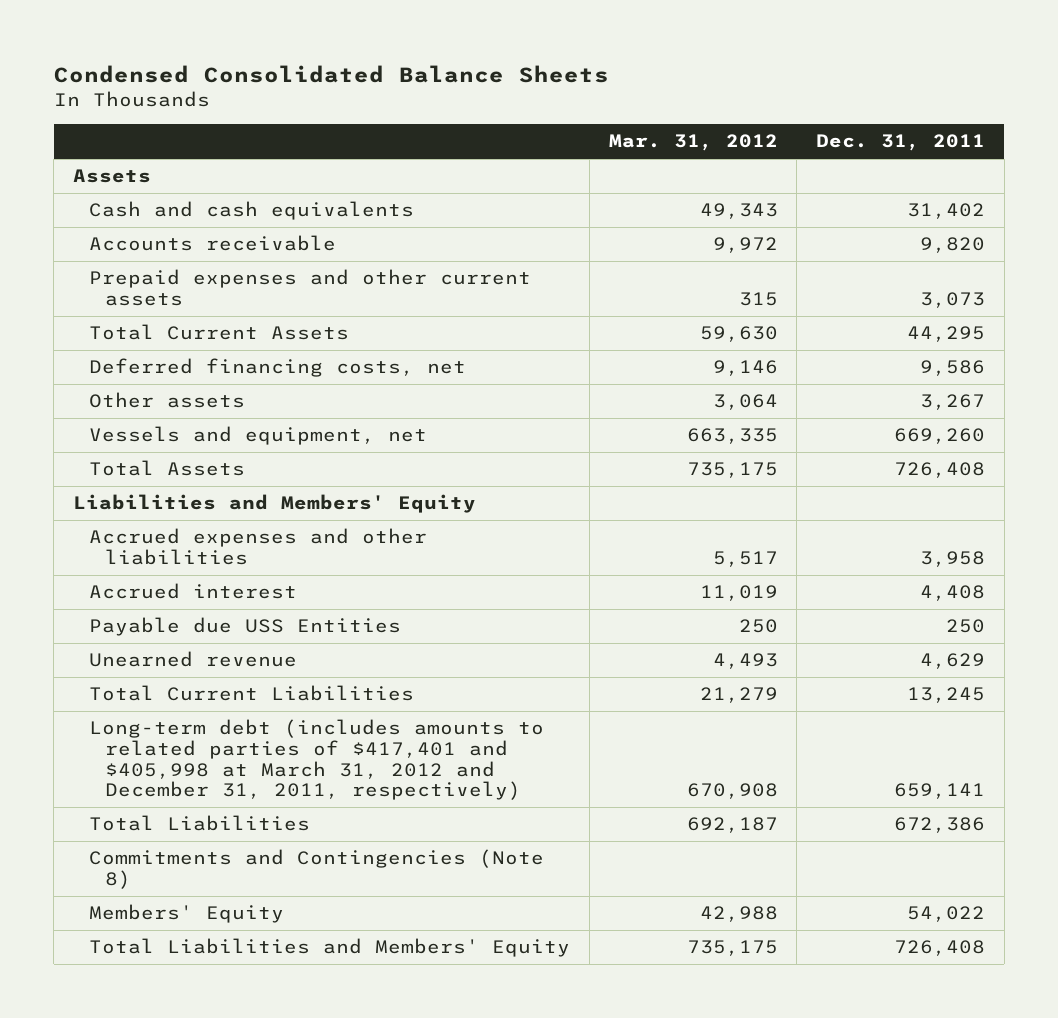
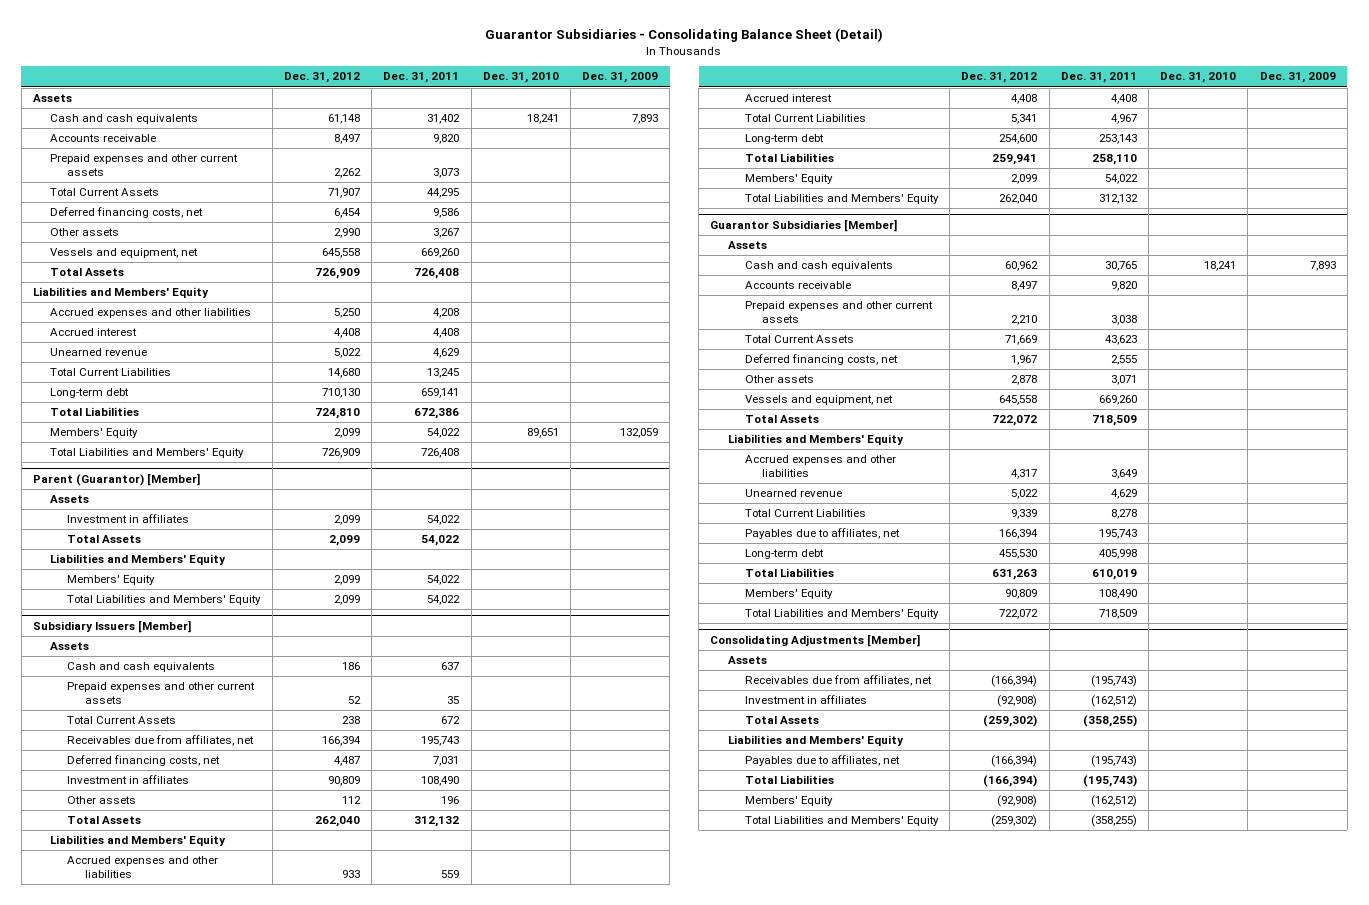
[53,64,609,83] Condensed Consolidated Balance Sheets -> [485,28,884,43] Guarantor Subsidiaries - Consolidating Balance Sheet (Detail)
[608,134,778,152] Mar. 31, 2012 -> none
none -> [283,72,360,84] Dec. 31, 2012
none -> [482,72,559,84] Dec. 31, 2010
none -> [582,72,659,84] Dec. 31, 2009
[920,551,986,568] 3,958 -> [433,308,460,319] 4,208
[89,617,402,637] Payable due USS Entities -> none
[89,719,545,801] Long-term debt (includes amounts to related parties of $417,401 and $405,998 at March 31, 2012 and December 31, 2011, respectively) -> [50,388,130,399] Long-term debt
[89,849,545,890] Commitments and Contingencies (Note 8) -> none
none -> [32,473,200,487] Parent (Guarantor) [Member]
none -> [50,495,90,504] Assets
none -> [67,514,190,524] Investment in affiliates
none -> [67,535,142,544] Total Assets
none -> [50,554,227,566] Liabilities and Members' Equity
none -> [67,575,156,586] Members' Equity
none -> [67,595,262,606] Total Liabilities and Members' Equity
none -> [32,620,191,634] Subsidiary Issuers [Member]
none -> [50,642,90,651] Assets
none -> [67,662,216,673] Cash and cash equivalents
none -> [67,682,256,704] Prepaid expenses and other current assets
none -> [67,716,177,725] Total Current Assets
none -> [67,735,255,747] Receivables due from affiliates, net
none -> [67,755,221,767] Deferred financing costs, net
none -> [67,775,190,785] Investment in affiliates
none -> [67,796,137,805] Other assets
none -> [67,816,142,825] Total Assets
none -> [50,835,227,847] Liabilities and Members' Equity
none -> [67,856,219,878] Accrued expenses and other liabilities
none -> [744,94,832,103] Accrued interest
none -> [744,114,866,123] Total Current Liabilities
none -> [744,134,824,145] Long-term debt
none -> [744,153,834,163] Total Liabilities
none -> [744,174,833,185] Members' Equity
none -> [744,194,939,205] Total Liabilities and Members' Equity
none -> [710,219,898,233] Guarantor Subsidiaries [Member]
none -> [727,241,767,250] Assets
none -> [744,261,893,272] Cash and cash equivalents
none -> [744,281,851,290] Accounts receivable
none -> [744,301,933,323] Prepaid expenses and other current assets
none -> [744,335,854,344] Total Current Assets
none -> [744,354,898,366] Deferred financing costs, net
none -> [744,375,814,384] Other assets
none -> [744,395,893,406] Vessels and equipment, net
none -> [744,415,819,424] Total Assets
none -> [727,434,904,446] Liabilities and Members' Equity
none -> [744,455,896,477] Accrued expenses and other liabilities
none -> [744,489,842,498] Unearned revenue
none -> [744,509,866,518] Total Current Liabilities
none -> [744,528,900,540] Payables due to affiliates, net
none -> [744,549,824,560] Long-term debt
none -> [744,568,834,578] Total Liabilities
none -> [744,589,833,600] Members' Equity
none -> [744,609,939,620] Total Liabilities and Members' Equity
none -> [710,634,921,648] Consolidating Adjustments [Member]
none -> [727,656,767,665] Assets
none -> [744,675,932,687] Receivables due from affiliates, net
none -> [744,695,867,705] Investment in affiliates
none -> [744,716,819,725] Total Assets
none -> [727,735,904,747] Liabilities and Members' Equity
none -> [744,755,900,767] Payables due to affiliates, net
none -> [744,775,834,785] Total Liabilities
none -> [744,796,833,807] Members' Equity
none -> [744,816,939,827] Total Liabilities and Members' Equity

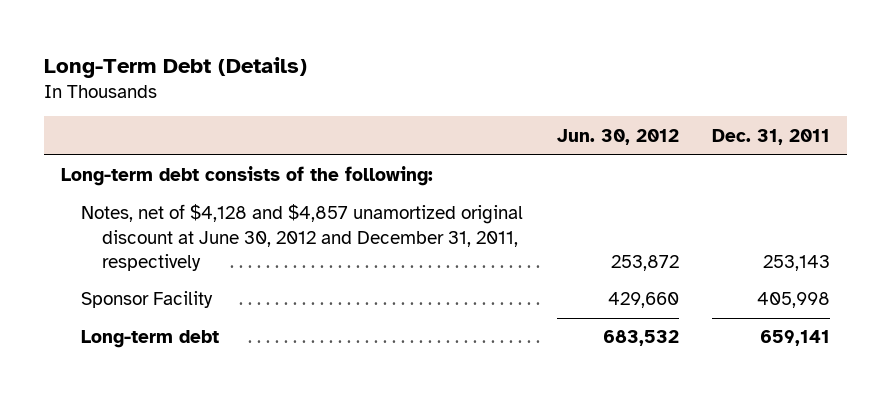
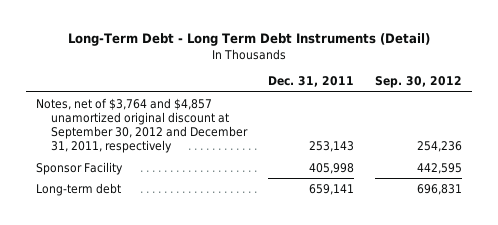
[43,56,307,78] Long-Term Debt (Details) -> [68,33,431,47] Long-Term Debt - Long Term Debt Instruments (Detail)
[556,128,679,145] Jun. 30, 2012 -> none
none -> [374,75,462,88] Sep. 30, 2012
[60,166,433,187] Long-term debt consists of the following: -> none
[81,204,524,271] Notes, net of $4,128 and $4,857 unamortized original discount at June 30, 2012 and December 31, 2011, respectively -> [36,97,248,154] Notes, net of $3,764 and $4,857 unamortized original discount at September 30, 2012 and December 31, 2011, respectively

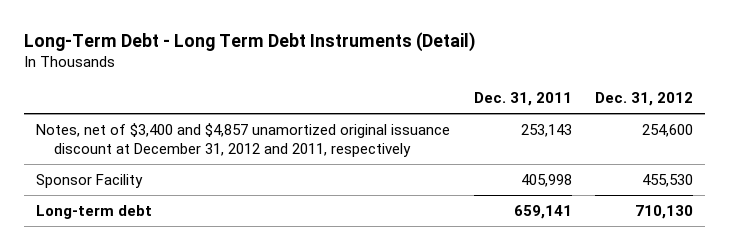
[374,75,462,88] Sep. 30, 2012 -> none
none -> [595,92,694,107] Dec. 31, 2012
[36,97,248,154] Notes, net of $3,764 and $4,857 unamortized original discount at September 30, 2012 and December 31, 2011, respectively -> [35,122,450,157] Notes, net of $3,400 and $4,857 unamortized original issuance discount at December 31, 2012 and 2011, respectively

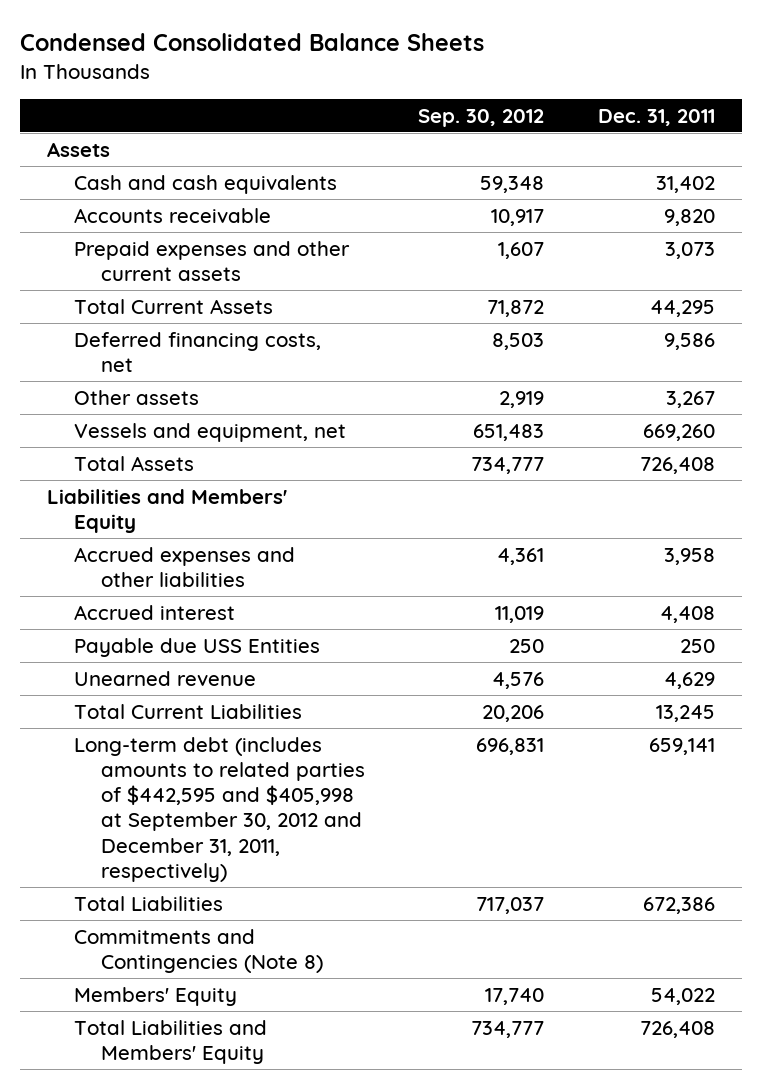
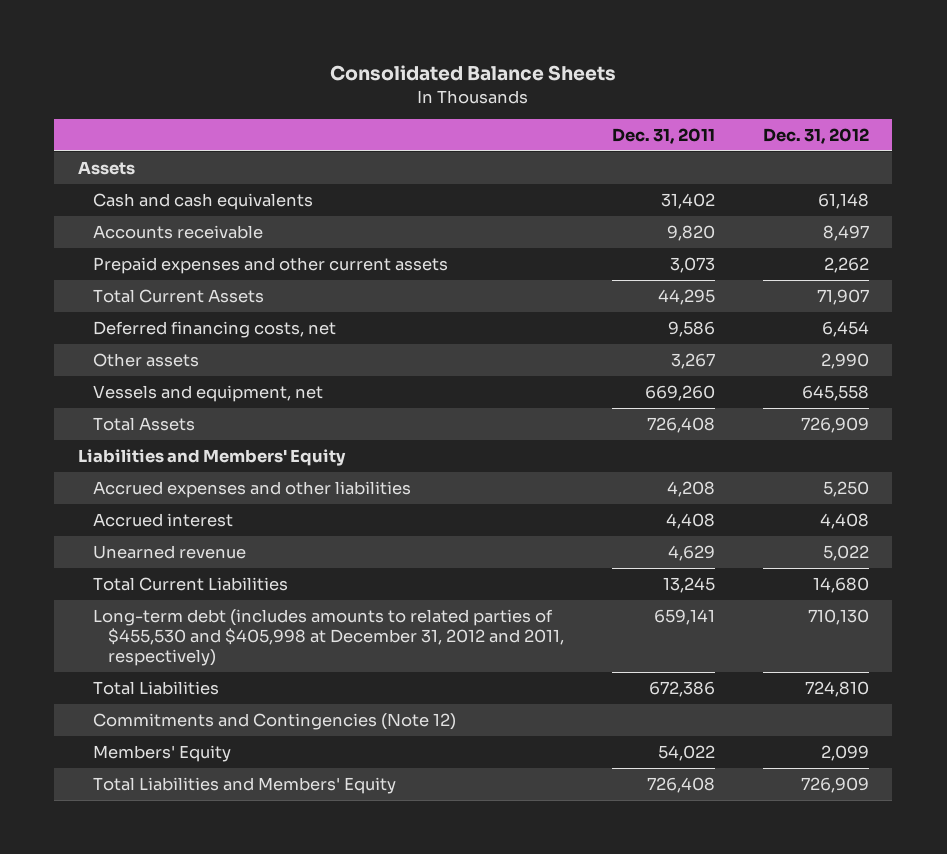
[19,33,484,52] Condensed Consolidated Balance Sheets -> [330,65,617,82] Consolidated Balance Sheets
[418,108,545,127] Sep. 30, 2012 -> none
none -> [762,127,869,144] Dec. 31, 2012
[663,547,715,565] 3,958 -> [666,480,715,497] 4,208
[73,637,320,657] Payable due USS Entities -> none
[73,736,365,882] Long-term debt (includes amounts to related parties of $442,595 and $405,998 at September 30, 2012 and December 31, 2011, respectively) -> [93,608,564,667] Long-term debt (includes amounts to related parties of $455,530 and $405,998 at December 31, 2012 and 2011, respectively)
[73,928,323,973] Commitments and Contingencies (Note 8) -> [93,712,457,730] Commitments and Contingencies (Note 12)

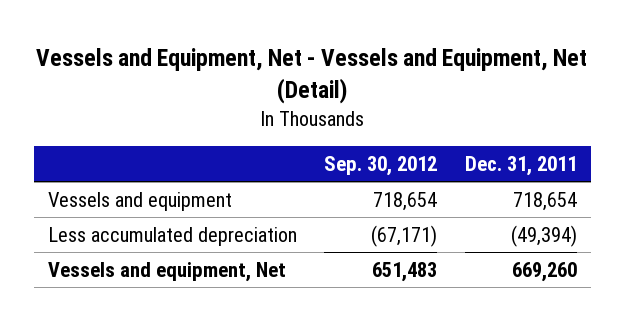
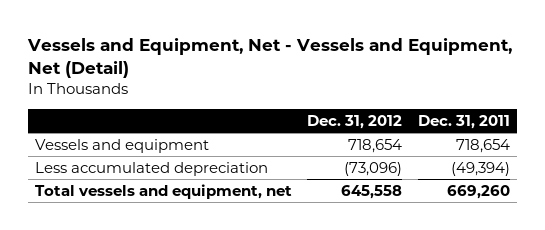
[324,156,438,177] Sep. 30, 2012 -> none
none -> [307,114,403,129] Dec. 31, 2012
[47,261,286,282] Vessels and equipment, Net -> [35,183,293,199] Total vessels and equipment, net

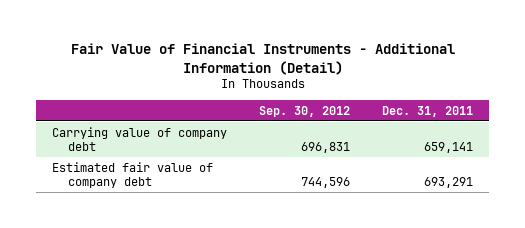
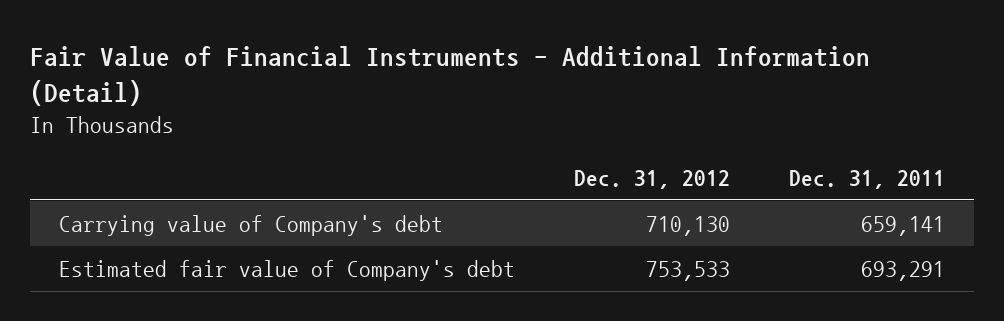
[259,105,351,117] Sep. 30, 2012 -> none
none -> [574,169,731,189] Dec. 31, 2012
[52,126,228,152] Carrying value of company debt -> [59,214,444,236] Carrying value of Company's debt
[52,161,214,189] Estimated fair value of company debt -> [59,259,516,281] Estimated fair value of Company's debt

